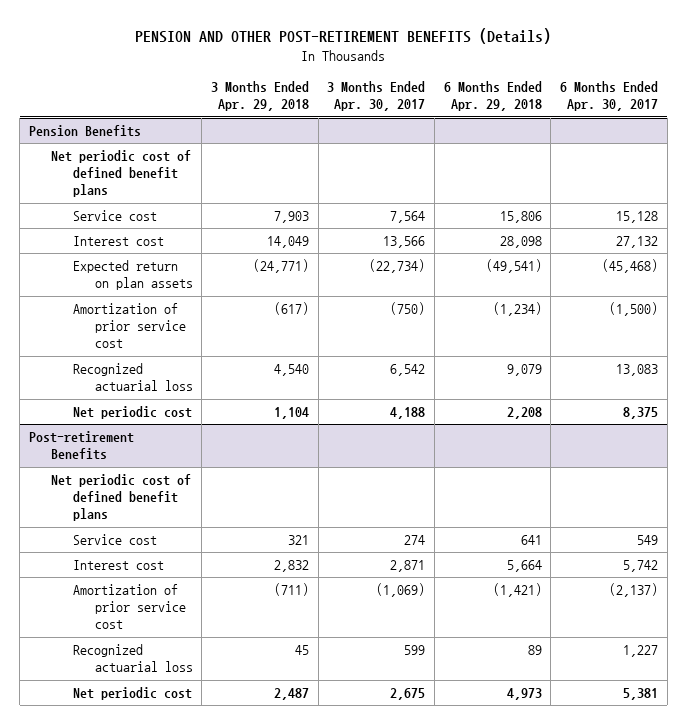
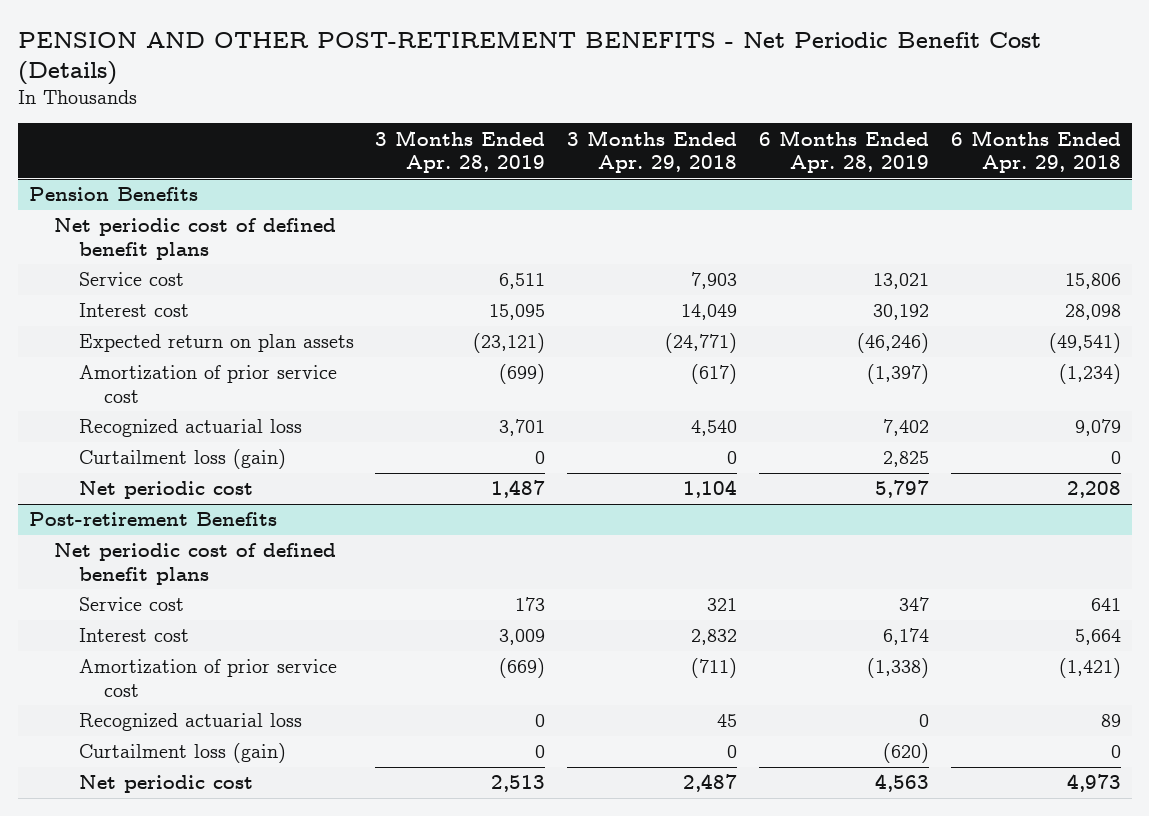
[135,28,552,45] PENSION AND OTHER POST-RETIREMENT BENEFITS (Details) -> [17,30,1041,85] PENSION AND OTHER POST-RETIREMENT BENEFITS - Net Periodic Benefit Cost (Details)
[327,81,426,112] 3 Months Ended Apr. 30, 2017 -> none
[559,81,658,112] 6 Months Ended Apr. 30, 2017 -> none
none -> [375,129,546,174] 3 Months Ended Apr. 28, 2019
none -> [759,129,930,174] 6 Months Ended Apr. 28, 2019
none -> [78,449,286,470] Curtailment loss (gain)
none -> [78,743,286,764] Curtailment loss (gain)

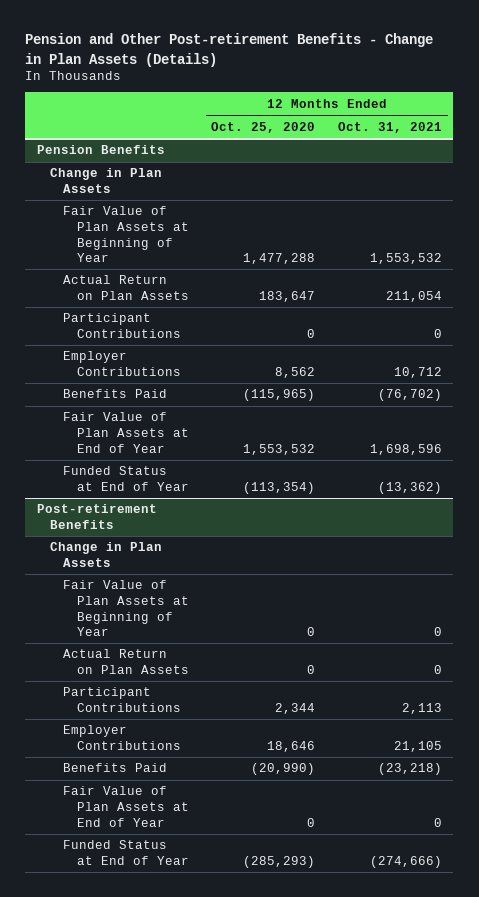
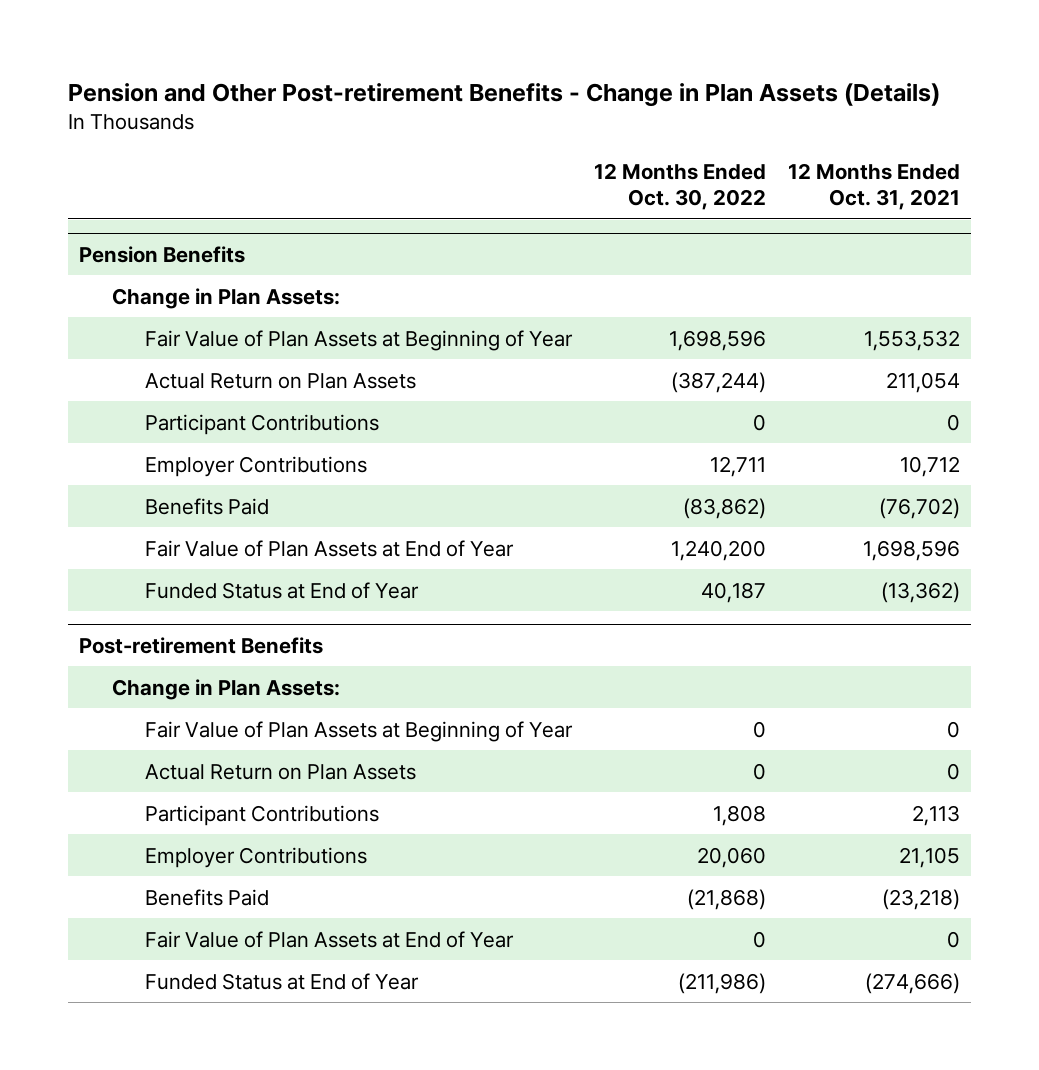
[211,121,316,133] Oct. 25, 2020 -> none
none -> [593,162,766,211] 12 Months Ended Oct. 30, 2022
[49,168,162,194] Change in Plan Assets -> [111,287,340,309] Change in Plan Assets:
[49,542,162,568] Change in Plan Assets -> [111,678,340,700] Change in Plan Assets:

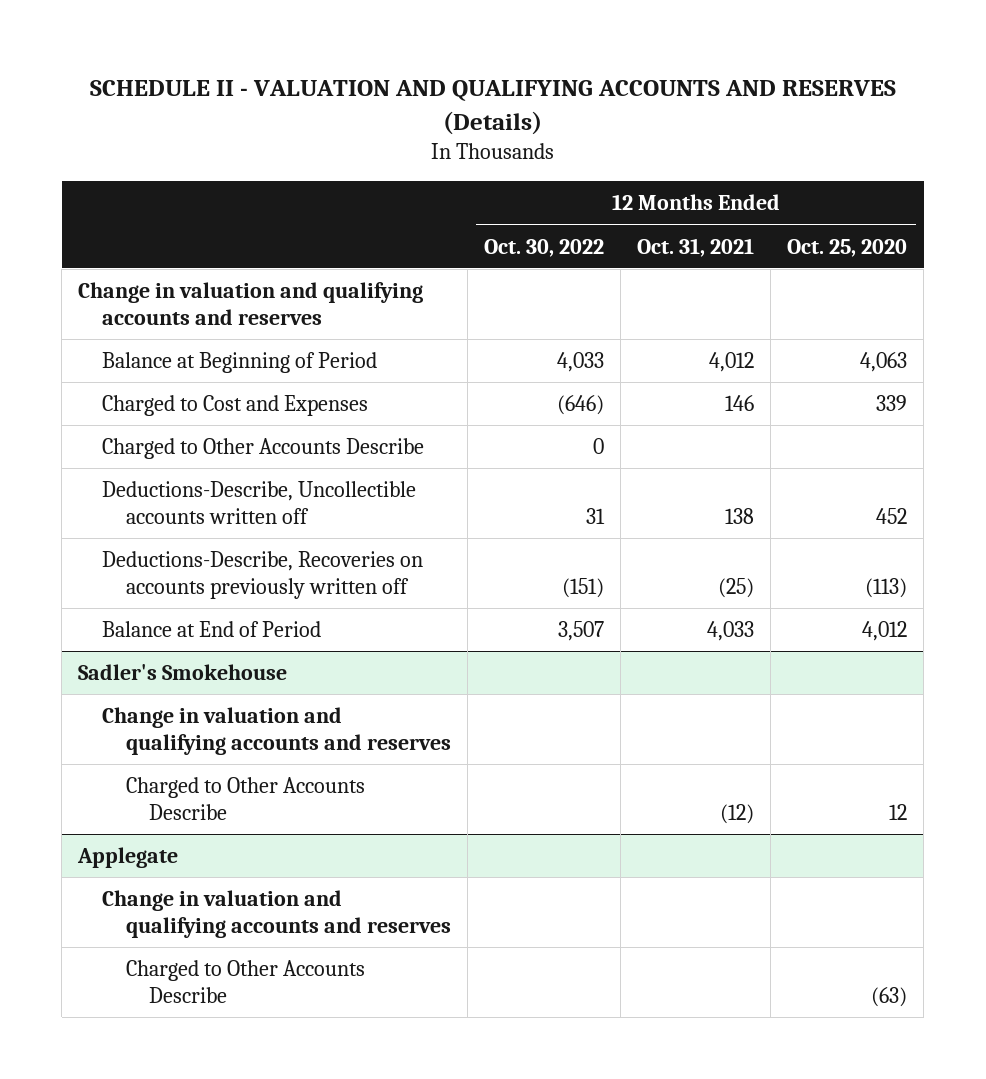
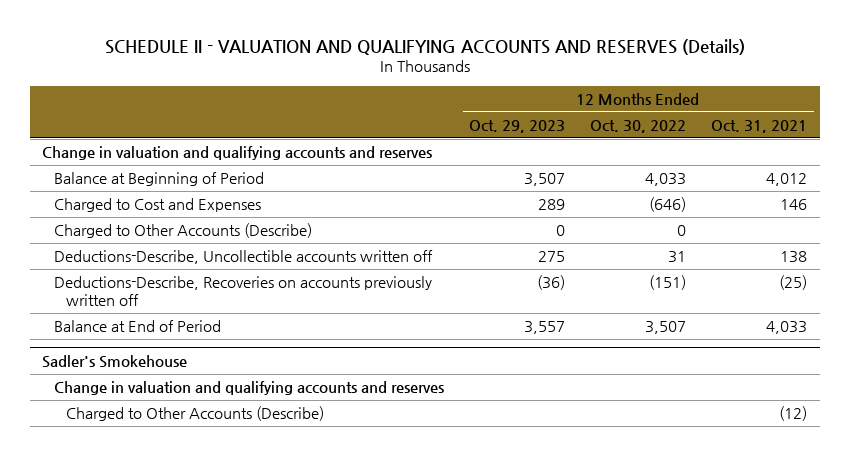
[787,238,908,257] Oct. 25, 2020 -> none
none -> [469,119,566,133] Oct. 29, 2023
[102,438,425,460] Charged to Other Accounts Describe -> [54,223,313,239] Charged to Other Accounts (Describe)
[77,847,179,869] Applegate -> none
[102,890,451,939] Change in valuation and qualifying accounts and reserves -> none
[125,960,365,1004] Charged to Other Accounts Describe -> none
[125,777,365,821] Charged to Other Accounts Describe -> [66,406,325,422] Charged to Other Accounts (Describe)

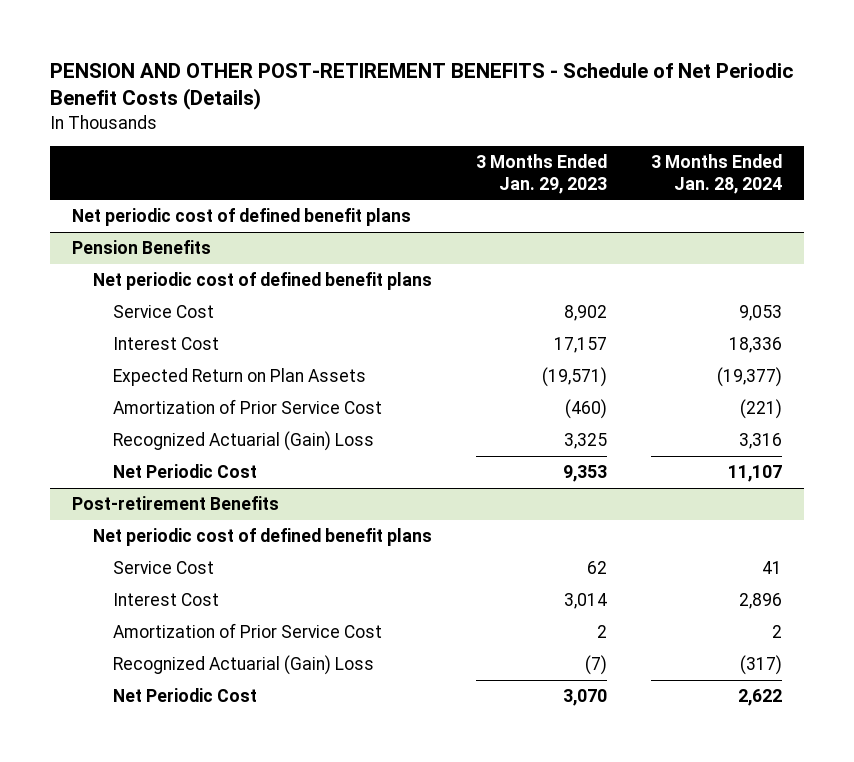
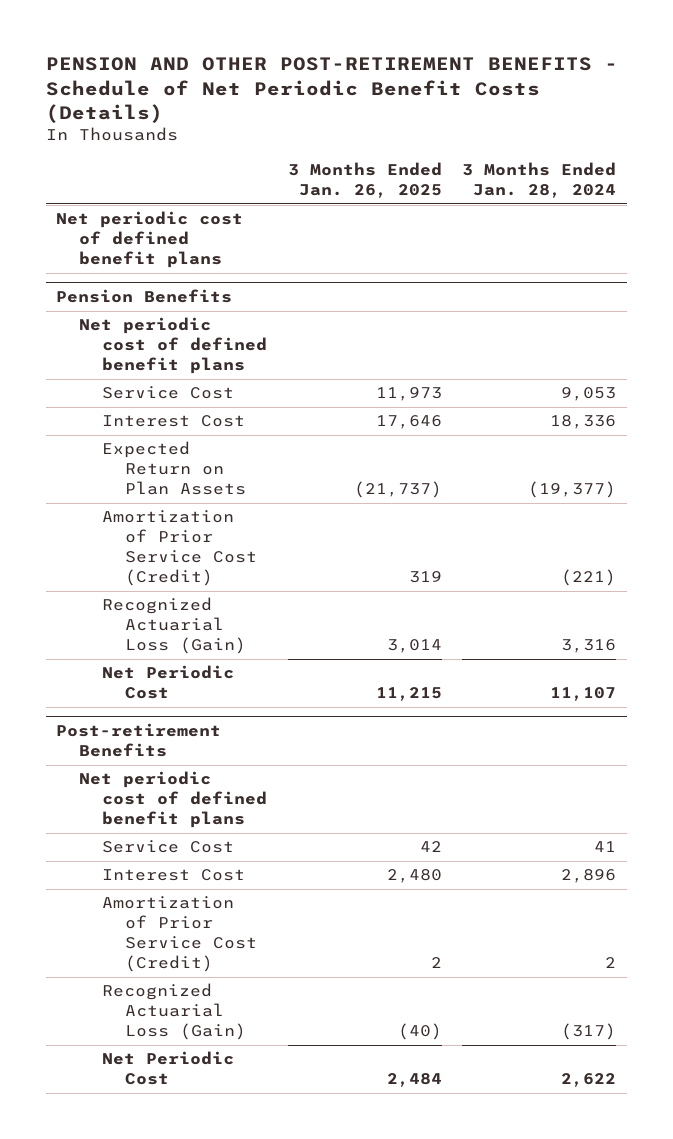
[475,154,607,194] 3 Months Ended Jan. 29, 2023 -> none
none -> [287,162,442,199] 3 Months Ended Jan. 26, 2025
[113,399,383,415] Amortization of Prior Service Cost -> [102,510,258,587] Amortization of Prior Service Cost (Credit)
[113,431,375,452] Recognized Actuarial (Gain) Loss -> [102,597,247,655] Recognized Actuarial Loss (Gain)
[113,623,383,639] Amortization of Prior Service Cost -> [102,896,258,973] Amortization of Prior Service Cost (Credit)
[113,655,375,676] Recognized Actuarial (Gain) Loss -> [102,983,247,1041] Recognized Actuarial Loss (Gain)

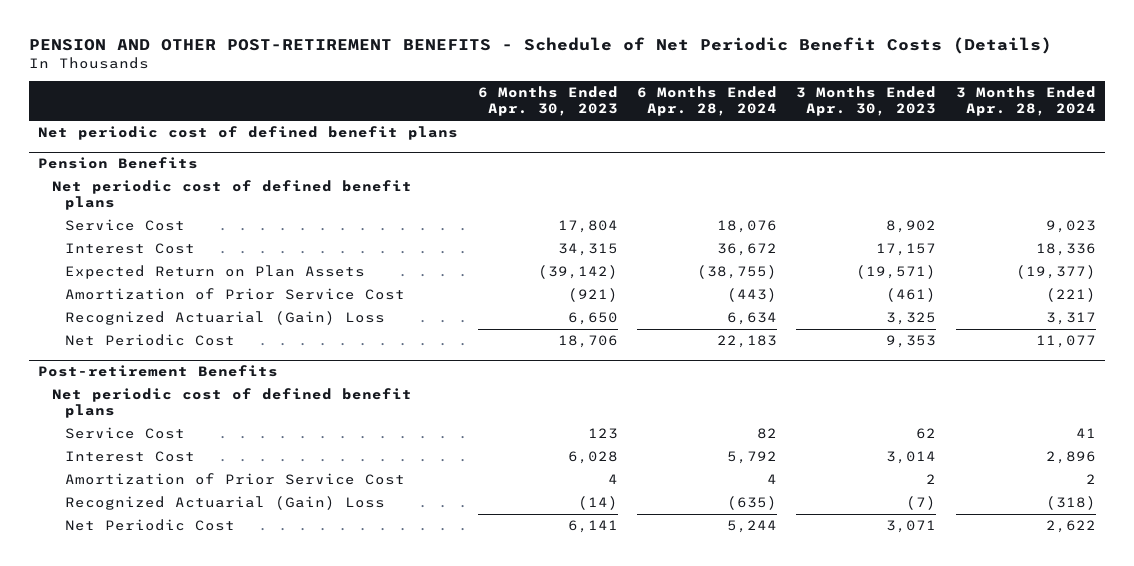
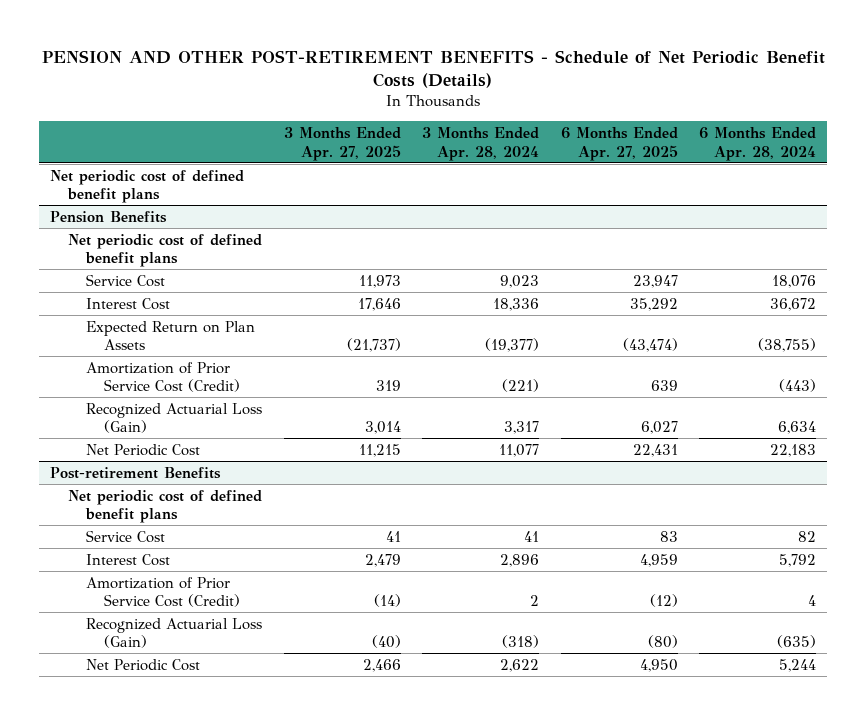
[477,86,618,117] 6 Months Ended Apr. 30, 2023 -> none
[796,86,937,117] 3 Months Ended Apr. 30, 2023 -> none
none -> [283,127,401,161] 3 Months Ended Apr. 27, 2025
none -> [560,127,678,161] 6 Months Ended Apr. 27, 2025
[65,288,406,301] Amortization of Prior Service Cost -> [86,361,240,393] Amortization of Prior Service Cost (Credit)
[65,311,386,326] Recognized Actuarial (Gain) Loss -> [86,402,263,434] Recognized Actuarial Loss (Gain)
[65,473,406,486] Amortization of Prior Service Cost -> [86,576,240,608] Amortization of Prior Service Cost (Credit)
[65,496,386,511] Recognized Actuarial (Gain) Loss -> [86,617,263,649] Recognized Actuarial Loss (Gain)

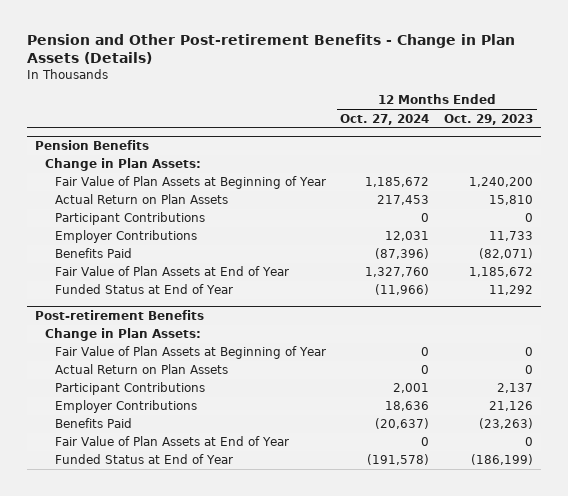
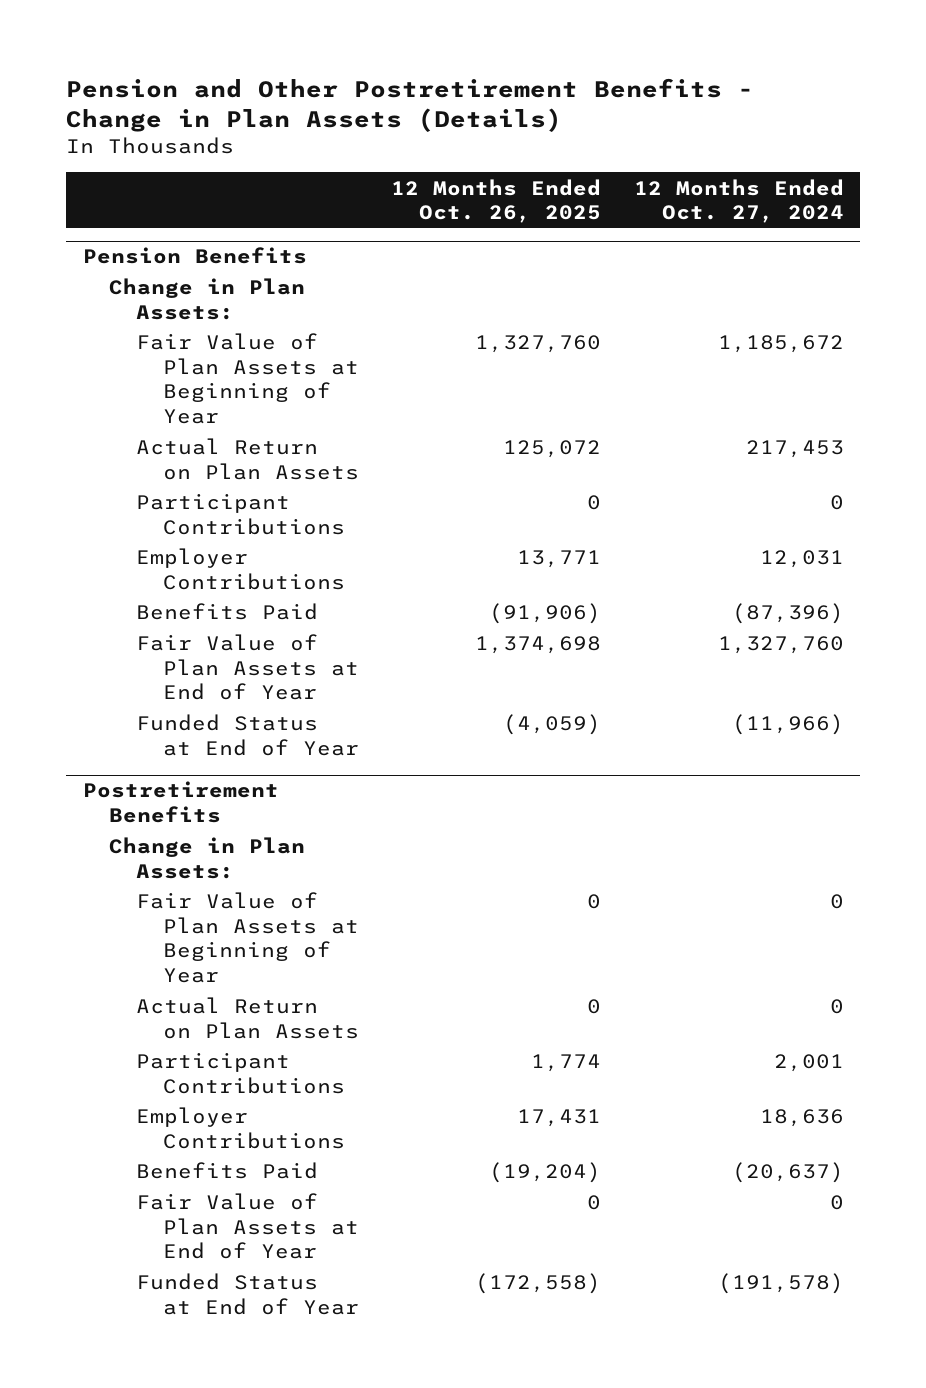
[27,34,516,65] Pension and Other Post-retirement Benefits - Change in Plan Assets (Details) -> [66,77,755,132] Pension and Other Postretirement Benefits - Change in Plan Assets (Details)
[444,113,534,125] Oct. 29, 2023 -> none
none -> [391,178,602,224] 12 Months Ended Oct. 26, 2025
[34,309,204,320] Post-retirement Benefits -> [82,781,279,824] Postretirement Benefits

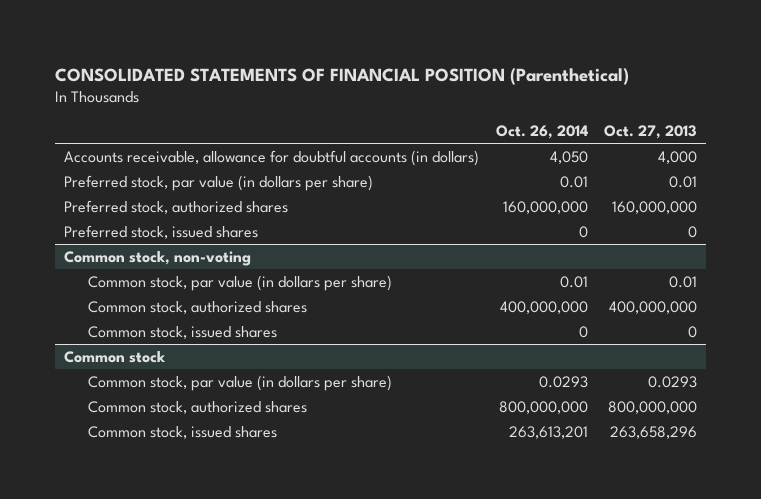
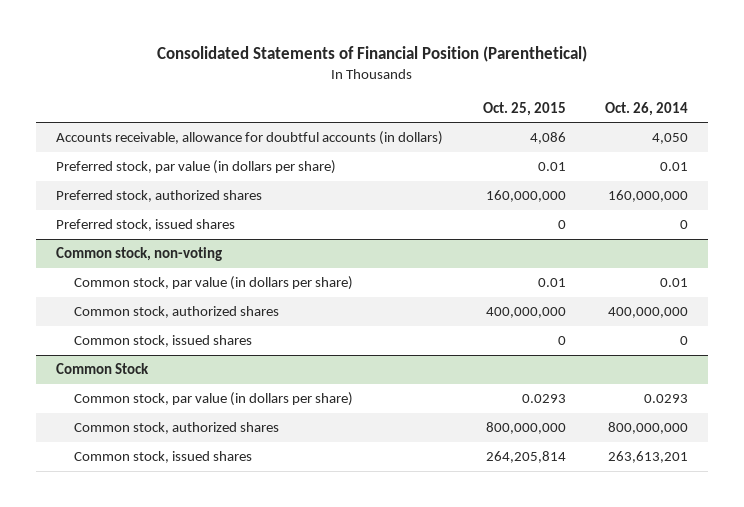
[55,67,630,85] CONSOLIDATED STATEMENTS OF FINANCIAL POSITION (Parenthetical) -> [157,45,588,62] Consolidated Statements of Financial Position (Parenthetical)
[604,125,698,140] Oct. 27, 2013 -> none
none -> [482,101,566,116] Oct. 25, 2015
[63,350,166,363] Common stock -> [55,363,149,375] Common Stock

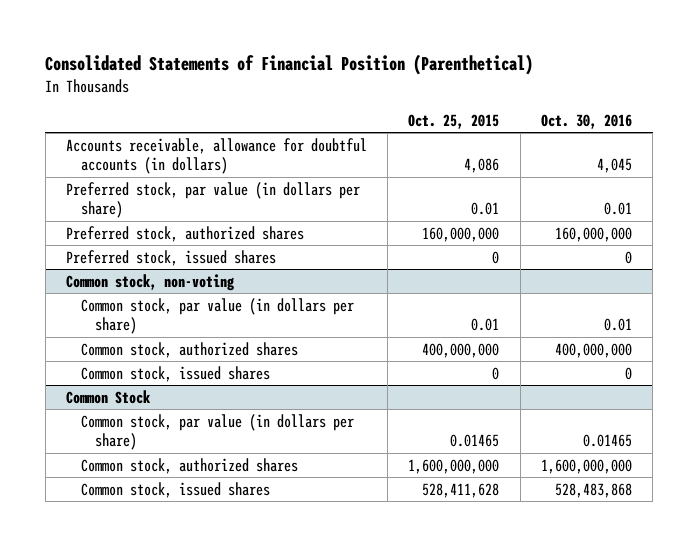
[605,101,689,116] Oct. 26, 2014 -> none
none -> [541,113,633,129] Oct. 30, 2016
[521,394,566,404] 0.0293 -> [450,434,500,448] 0.01465
[485,422,566,435] 800,000,000 -> [408,458,500,474] 1,600,000,000
[485,451,566,464] 264,205,814 -> [422,482,500,498] 528,411,628

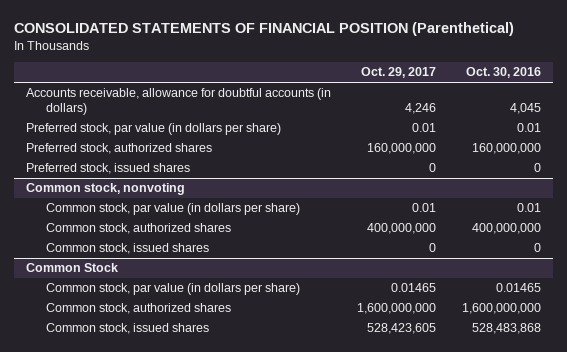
[45,54,534,76] Consolidated Statements of Financial Position (Parenthetical) -> [13,21,514,36] CONSOLIDATED STATEMENTS OF FINANCIAL POSITION (Parenthetical)
[408,113,500,129] Oct. 25, 2015 -> none
none -> [360,67,436,79] Oct. 29, 2017
[65,273,235,291] Common stock, non-voting -> [26,183,186,196] Common stock, nonvoting

